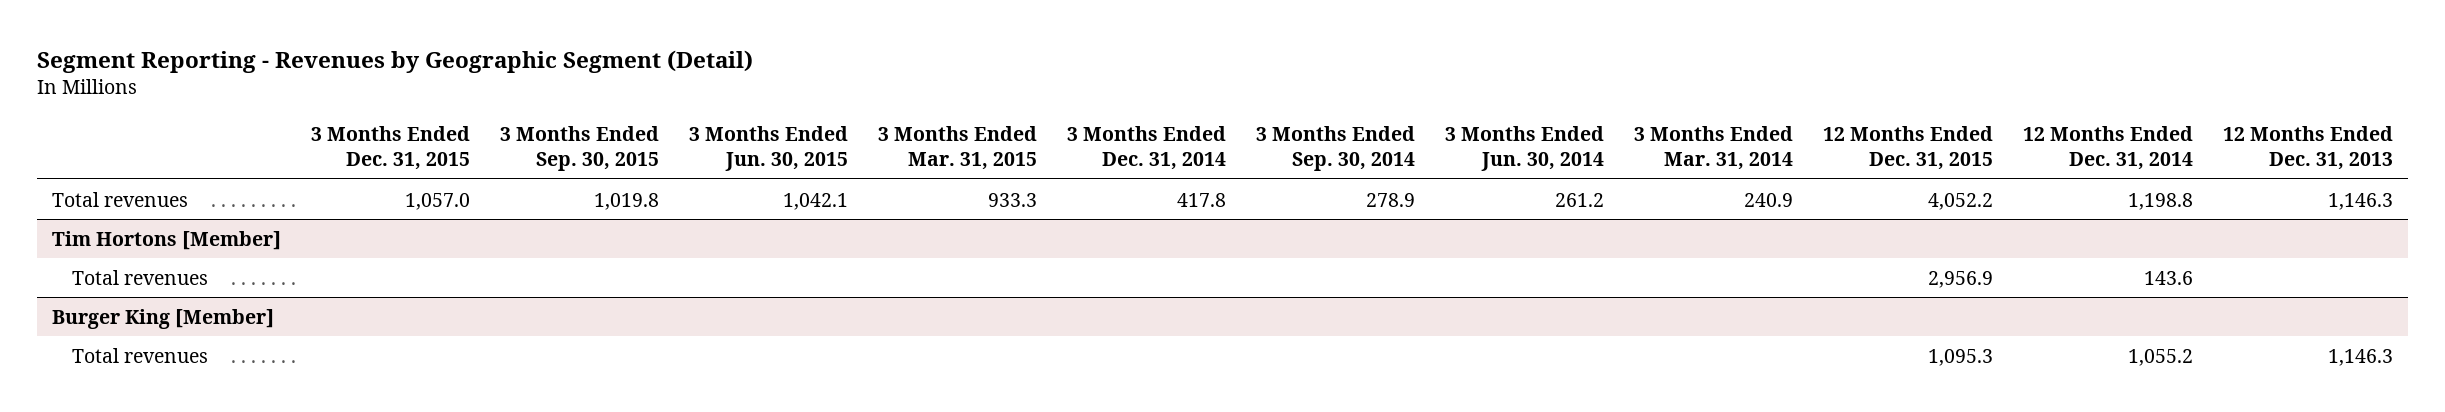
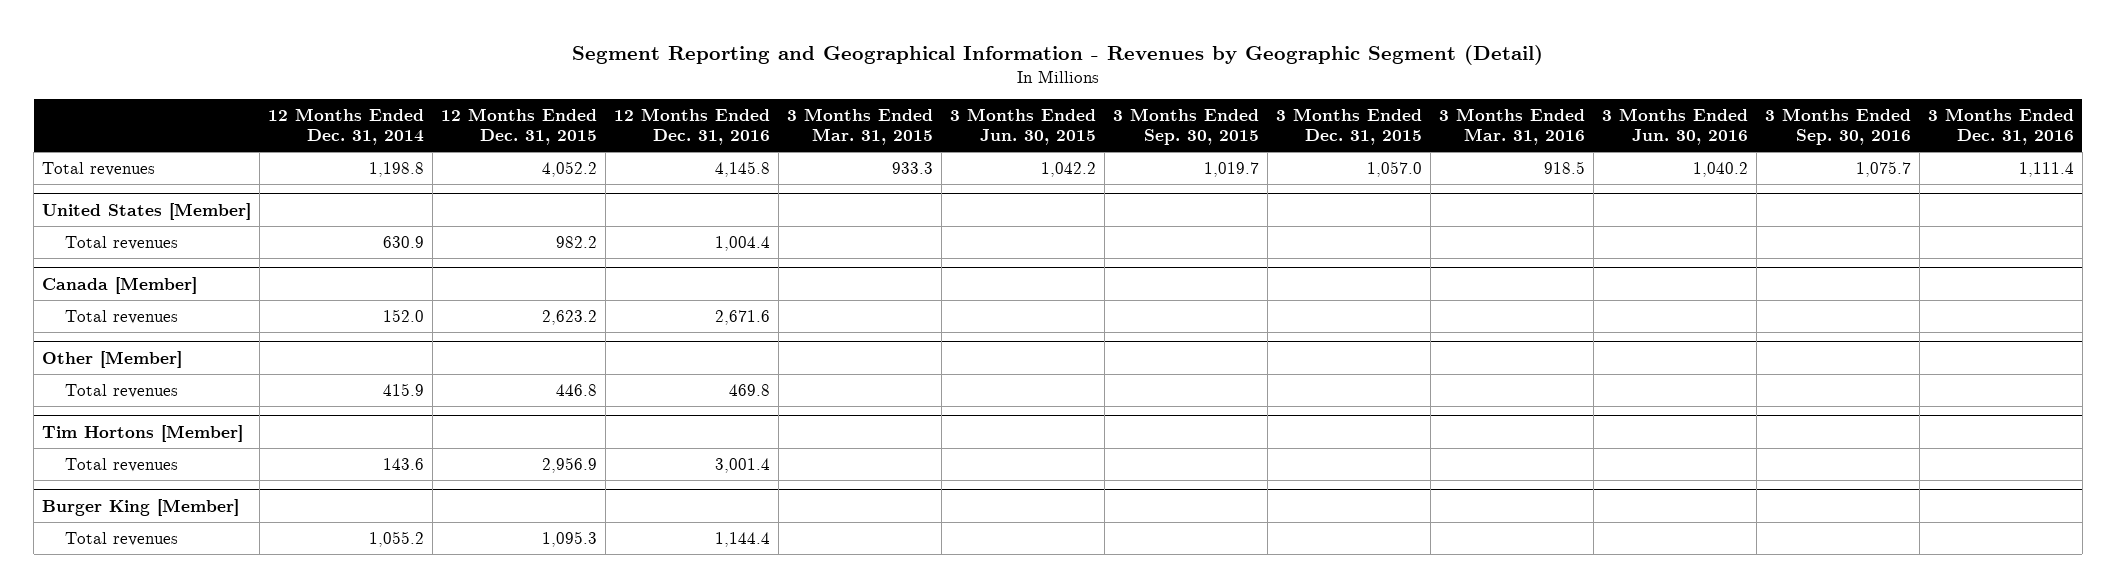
[37,49,754,73] Segment Reporting - Revenues by Geographic Segment (Detail) -> [571,44,1543,65] Segment Reporting and Geographical Information - Revenues by Geographic Segment (Detail)
[1067,125,1227,171] 3 Months Ended Dec. 31, 2014 -> none
[1256,125,1416,172] 3 Months Ended Sep. 30, 2014 -> none
[1445,125,1605,172] 3 Months Ended Jun. 30, 2014 -> none
[1634,125,1794,171] 3 Months Ended Mar. 31, 2014 -> none
[2223,125,2394,171] 12 Months Ended Dec. 31, 2013 -> none
none -> [614,108,771,146] 12 Months Ended Dec. 31, 2016
none -> [1438,108,1585,146] 3 Months Ended Mar. 31, 2016
none -> [1601,108,1748,146] 3 Months Ended Jun. 30, 2016
none -> [1764,108,1911,146] 3 Months Ended Sep. 30, 2016
none -> [1927,108,2074,146] 3 Months Ended Dec. 31, 2016
[594,192,660,210] 1,019.8 -> [1203,161,1259,177] 1,019.7
[783,192,849,210] 1,042.1 -> [1041,161,1097,177] 1,042.2
none -> [42,202,252,220] United States [Member]
none -> [64,235,178,250] Total revenues
none -> [42,276,198,294] Canada [Member]
none -> [64,309,178,324] Total revenues
none -> [42,350,183,368] Other [Member]
none -> [64,383,178,398] Total revenues

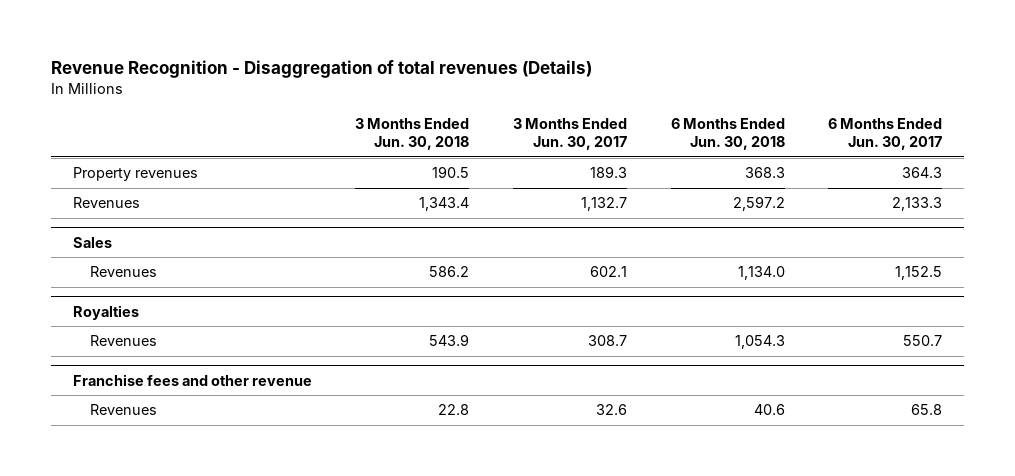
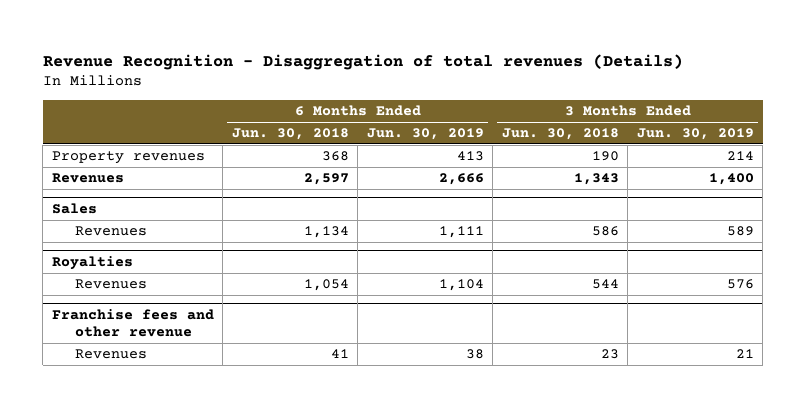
[513,117,628,151] 3 Months Ended Jun. 30, 2017 -> none
[828,117,943,151] 6 Months Ended Jun. 30, 2017 -> none
none -> [366,128,484,141] Jun. 30, 2019
none -> [636,128,754,141] Jun. 30, 2019
[432,166,470,179] 190.5 -> [591,151,619,162] 190
[744,167,785,179] 368.3 -> [321,151,349,162] 368
[419,197,470,212] 1,343.4 -> [573,173,619,186] 1,343
[732,196,785,212] 2,597.2 -> [303,173,349,186] 2,597
[429,266,470,278] 586.2 -> [591,226,619,237] 586
[737,266,785,281] 1,134.0 -> [303,226,349,239] 1,134
[429,334,470,347] 543.9 -> [591,279,619,290] 544
[734,335,785,350] 1,054.3 -> [303,279,349,292] 1,054
[438,404,470,416] 22.8 -> [600,349,619,360] 23
[753,404,785,416] 40.6 -> [330,349,349,359] 41

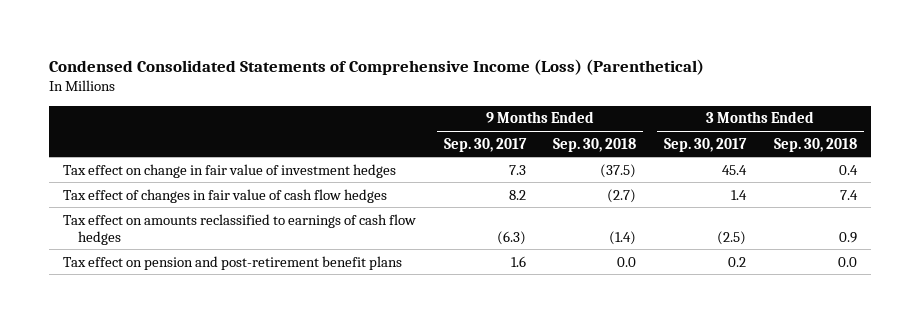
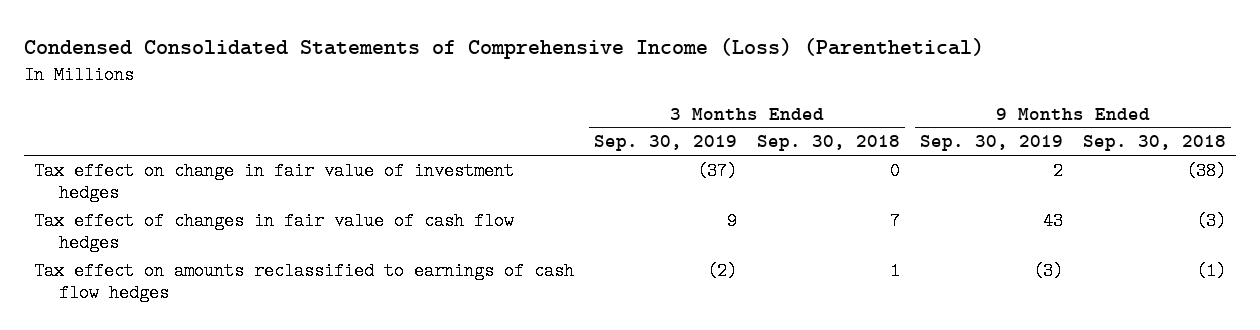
[443,137,527,152] Sep. 30, 2017 -> none
[663,137,747,152] Sep. 30, 2017 -> none
none -> [594,135,738,152] Sep. 30, 2019
none -> [919,135,1063,152] Sep. 30, 2019
[62,255,402,270] Tax effect on pension and post-retirement benefit plans -> none
[600,163,637,178] (37.5) -> [1185,161,1226,180] (38)
[838,164,858,175] 0.4 -> [889,161,900,180] 0
[607,188,637,203] (2.7) -> [1195,211,1226,230] (3)
[839,189,858,200] 7.4 -> [889,211,900,230] 7
[609,230,637,245] (1.4) -> [1195,261,1226,280] (1)
[838,231,857,243] 0.9 -> [889,261,900,280] 1

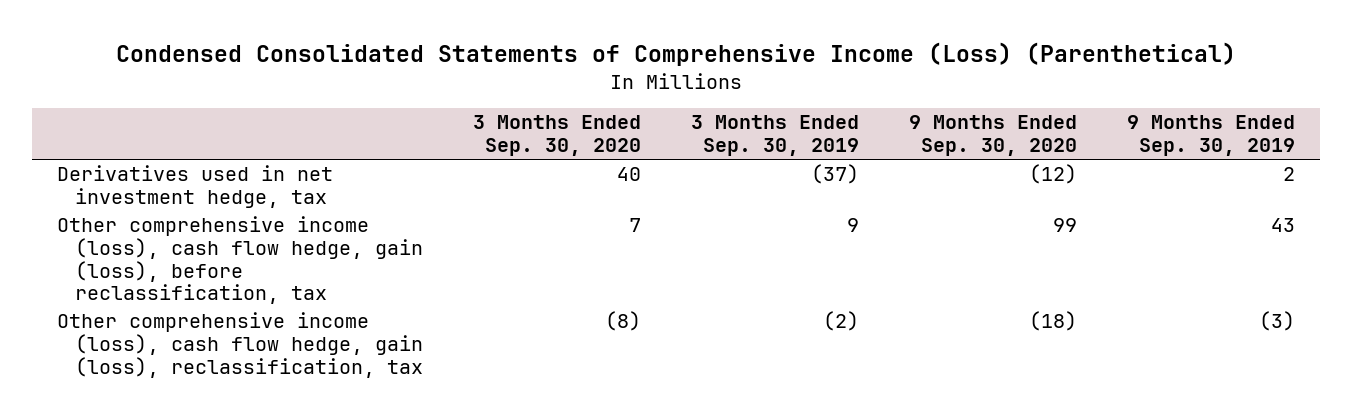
[756,135,900,152] Sep. 30, 2018 -> none
[1082,135,1226,152] Sep. 30, 2018 -> none
none -> [472,115,641,157] 3 Months Ended Sep. 30, 2020
none -> [908,115,1077,157] 9 Months Ended Sep. 30, 2020
[34,161,515,203] Tax effect on change in fair value of investment hedges -> [56,165,333,208] Derivatives used in net investment hedge, tax
[34,211,515,253] Tax effect of changes in fair value of cash flow hedges -> [56,216,423,305] Other comprehensive income (loss), cash flow hedge, gain (loss), before reclassification, tax
[34,261,575,303] Tax effect on amounts reclassified to earnings of cash flow hedges -> [56,312,423,378] Other comprehensive income (loss), cash flow hedge, gain (loss), reclassification, tax

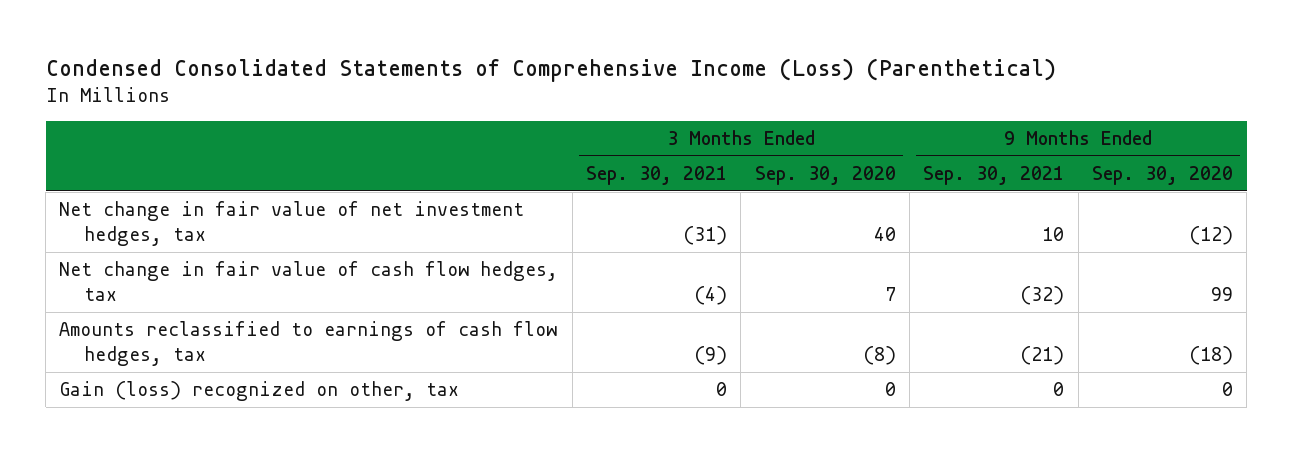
[690,115,859,157] 3 Months Ended Sep. 30, 2019 -> none
[1127,115,1296,157] 9 Months Ended Sep. 30, 2019 -> none
none -> [586,166,728,186] Sep. 30, 2021
none -> [923,166,1065,186] Sep. 30, 2021
[56,165,333,208] Derivatives used in net investment hedge, tax -> [59,201,525,246] Net change in fair value of net investment hedges, tax
[56,216,423,305] Other comprehensive income (loss), cash flow hedge, gain (loss), before reclassification, tax -> [59,261,559,301] Net change in fair value of cash flow hedges, tax
[56,312,423,378] Other comprehensive income (loss), cash flow hedge, gain (loss), reclassification, tax -> [59,321,558,366] Amounts reclassified to earnings of cash flow hedges, tax
none -> [59,381,460,402] Gain (loss) recognized on other, tax

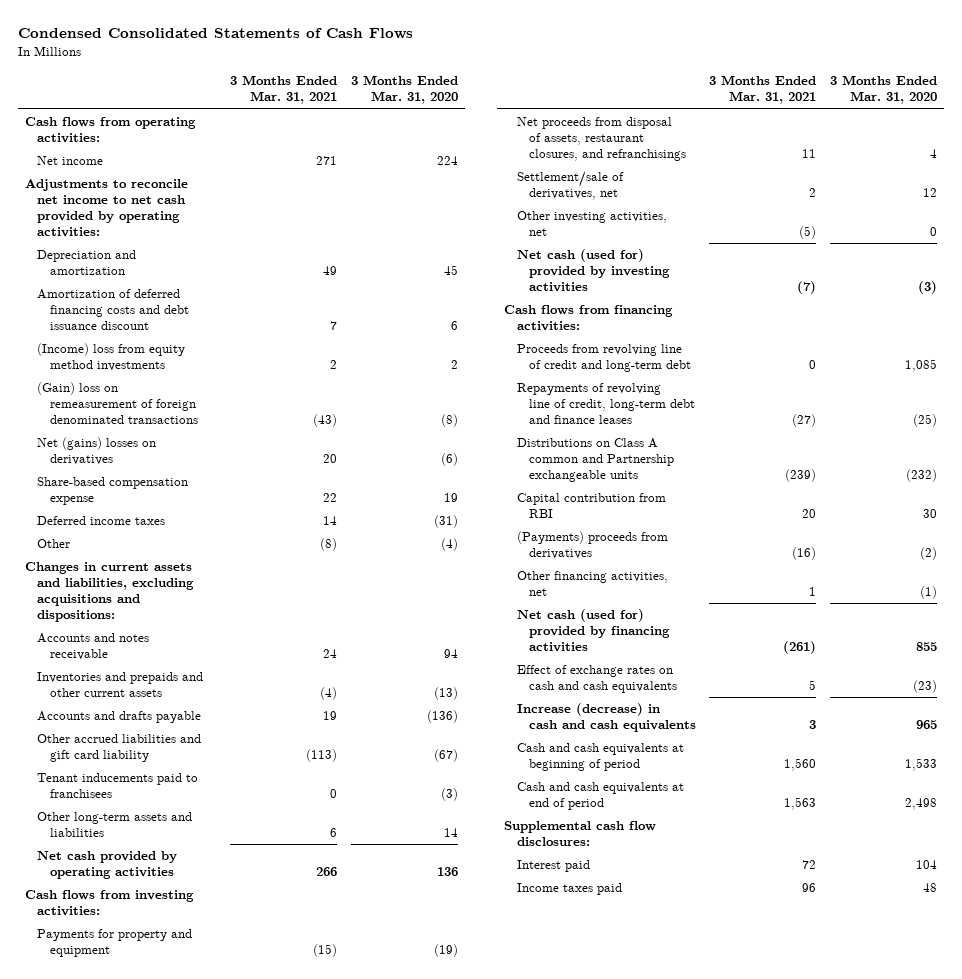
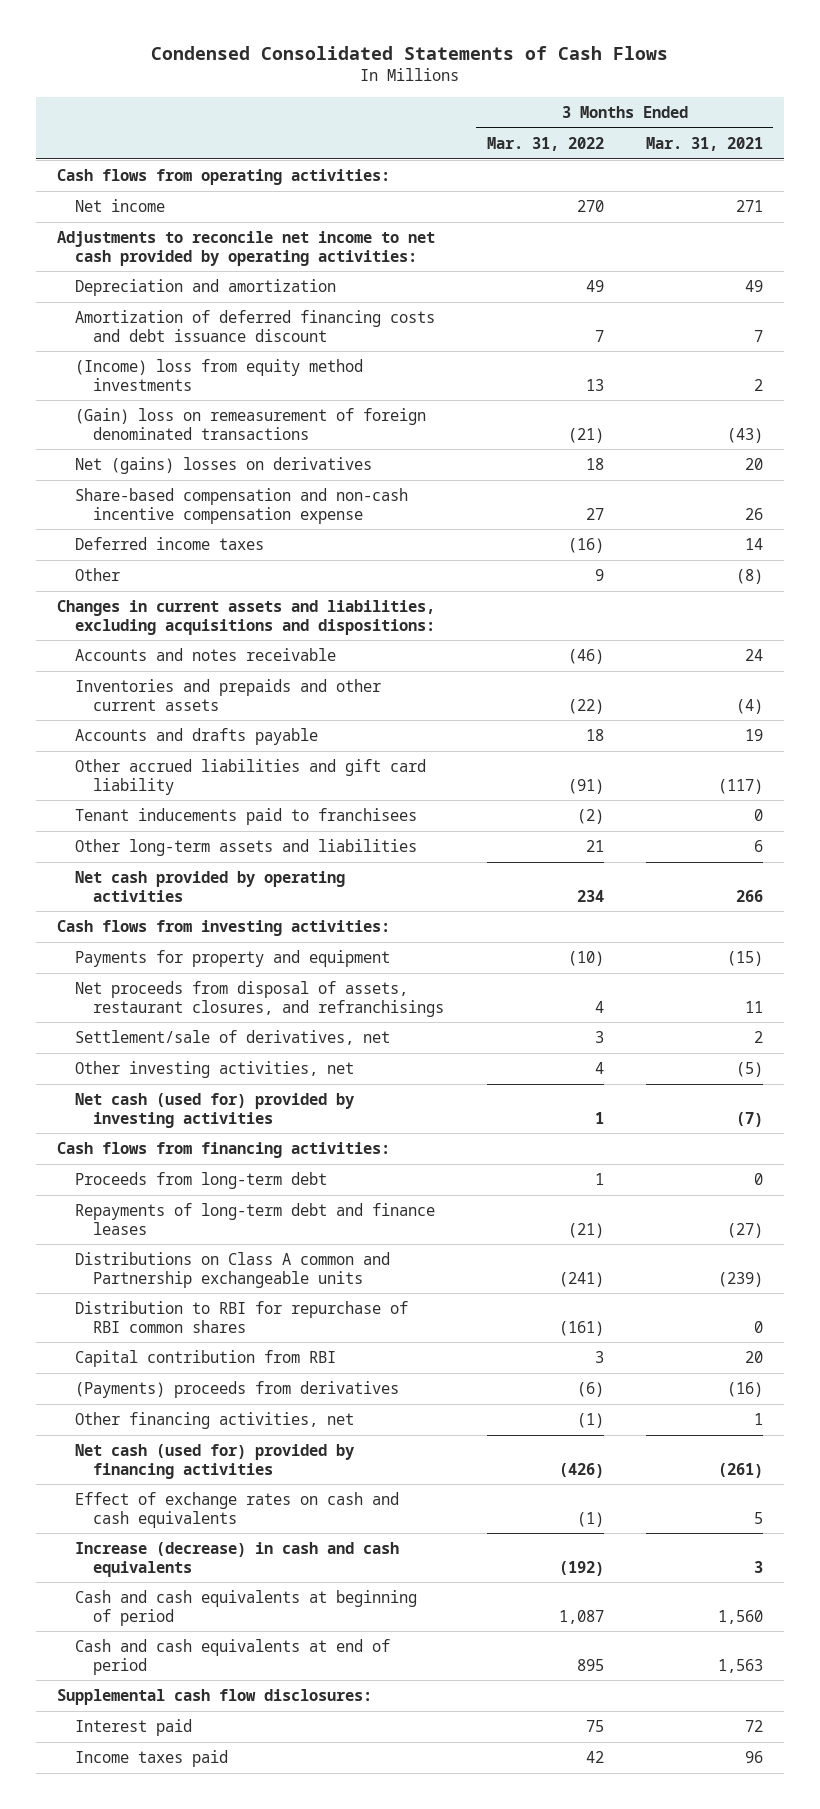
[350,75,458,105] 3 Months Ended Mar. 31, 2020 -> none
none -> [486,136,604,151] Mar. 31, 2022
[37,477,189,506] Share-based compensation expense -> [75,488,409,524] Share-based compensation and non-cash incentive compensation expense
[323,493,338,503] 22 -> [744,507,763,520] 26
[306,749,338,763] (113) -> [717,778,763,794] (117)
[516,344,691,373] Proceeds from revolving line of credit and long-term debt -> [75,1172,328,1190] Proceeds from long-term debt
[516,383,695,425] Repayments of revolving line of credit, long-term debt and finance leases -> [75,1203,436,1235] Repayments of long-term debt and finance leases
none -> [75,1301,409,1333] Distribution to RBI for repurchase of RBI common shares

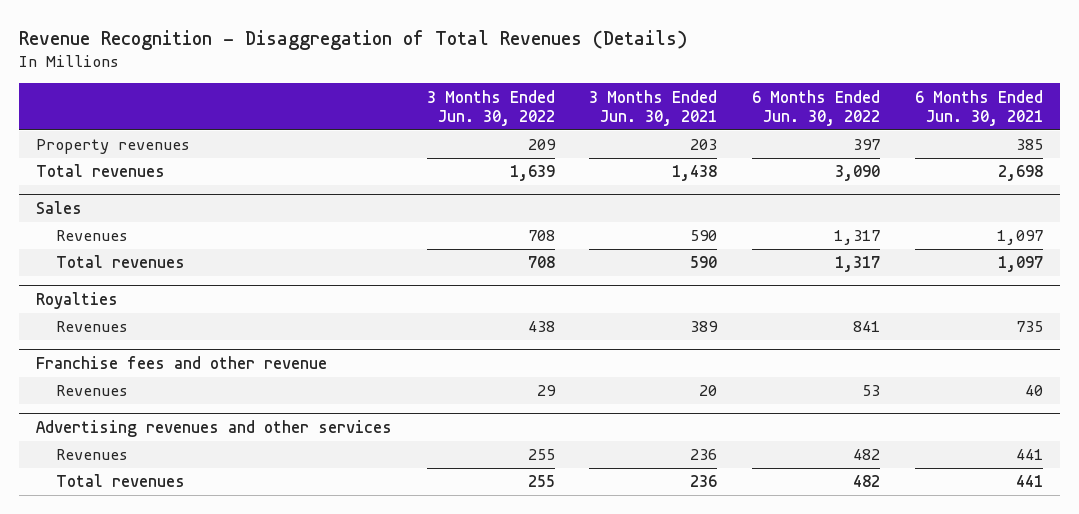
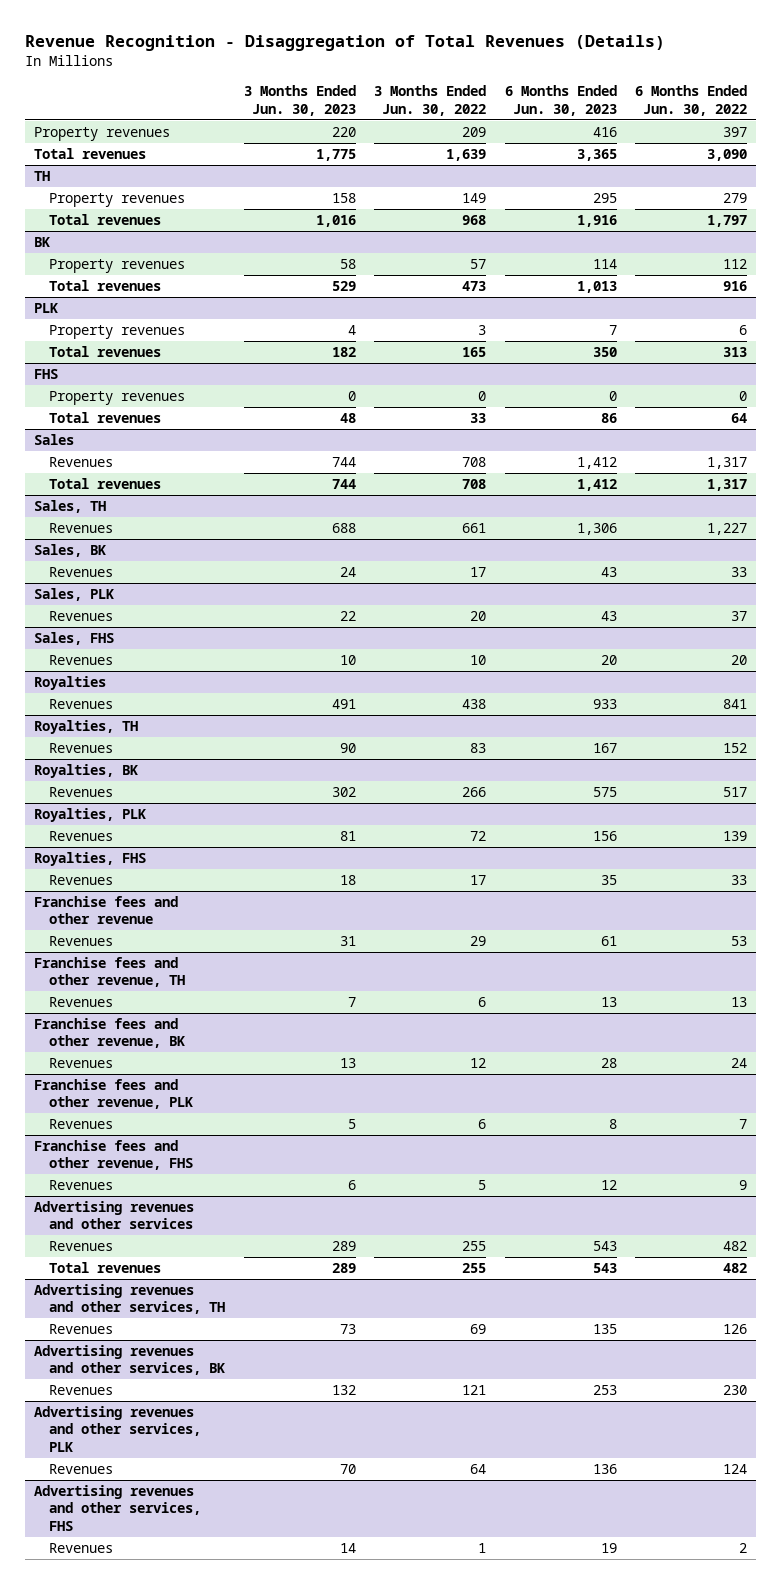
[589,89,718,127] 3 Months Ended Jun. 30, 2021 -> none
[914,89,1043,127] 6 Months Ended Jun. 30, 2021 -> none
none -> [243,85,356,116] 3 Months Ended Jun. 30, 2023
none -> [504,85,617,116] 6 Months Ended Jun. 30, 2023
none -> [34,170,51,181] TH
none -> [49,192,186,207] Property revenues
none -> [49,213,162,225] Total revenues
none -> [34,236,51,247] BK
none -> [49,258,186,273] Property revenues
none -> [49,279,162,291] Total revenues
none -> [34,302,59,313] PLK
none -> [49,324,186,339] Property revenues
none -> [49,345,162,357] Total revenues
none -> [34,368,59,379] FHS
none -> [49,390,186,405] Property revenues
none -> [49,411,162,423] Total revenues
none -> [34,499,107,513] Sales, TH
none -> [49,522,114,533] Revenues
none -> [34,543,107,557] Sales, BK
none -> [49,566,114,577] Revenues
none -> [34,587,115,601] Sales, PLK
none -> [49,610,114,621] Revenues
none -> [34,631,115,645] Sales, FHS
none -> [49,654,114,665] Revenues
none -> [34,719,139,734] Royalties, TH
none -> [49,742,114,753] Revenues
none -> [34,763,139,778] Royalties, BK
none -> [49,786,114,797] Revenues
none -> [34,807,147,822] Royalties, PLK
none -> [49,830,114,841] Revenues
none -> [34,851,147,866] Royalties, FHS
none -> [49,874,114,885] Revenues
none -> [34,956,186,988] Franchise fees and other revenue, TH
none -> [49,996,114,1007] Revenues
none -> [34,1017,186,1049] Franchise fees and other revenue, BK
none -> [49,1057,114,1068] Revenues
none -> [34,1078,194,1110] Franchise fees and other revenue, PLK
none -> [49,1118,114,1129] Revenues
none -> [34,1139,194,1171] Franchise fees and other revenue, FHS
none -> [49,1179,114,1190] Revenues
none -> [34,1283,226,1315] Advertising revenues and other services, TH
none -> [49,1323,114,1334] Revenues
none -> [34,1344,226,1376] Advertising revenues and other services, BK
none -> [49,1384,114,1395] Revenues
none -> [34,1405,202,1452] Advertising revenues and other services, PLK
none -> [49,1463,114,1474] Revenues
none -> [34,1484,202,1531] Advertising revenues and other services, FHS
none -> [49,1542,114,1553] Revenues

